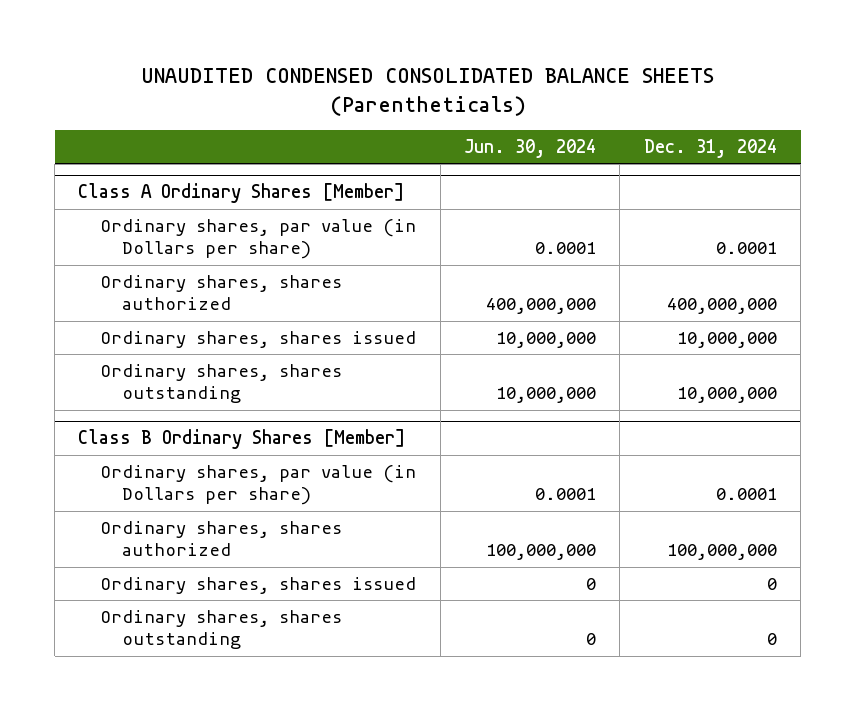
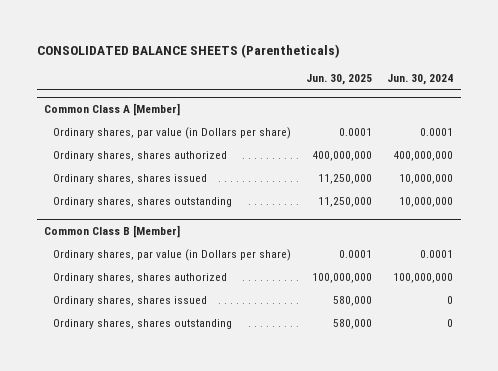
[140,68,714,116] UNAUDITED CONDENSED CONSOLIDATED BALANCE SHEETS (Parentheticals) -> [36,43,340,58] CONSOLIDATED BALANCE SHEETS (Parentheticals)
[643,139,777,159] Dec. 31, 2024 -> none
none -> [306,74,373,86] Jun. 30, 2025
[78,183,405,204] Class A Ordinary Shares [Member] -> [44,102,181,116] Common Class A [Member]
[78,429,406,450] Class B Ordinary Shares [Member] -> [44,224,181,238] Common Class B [Member]

